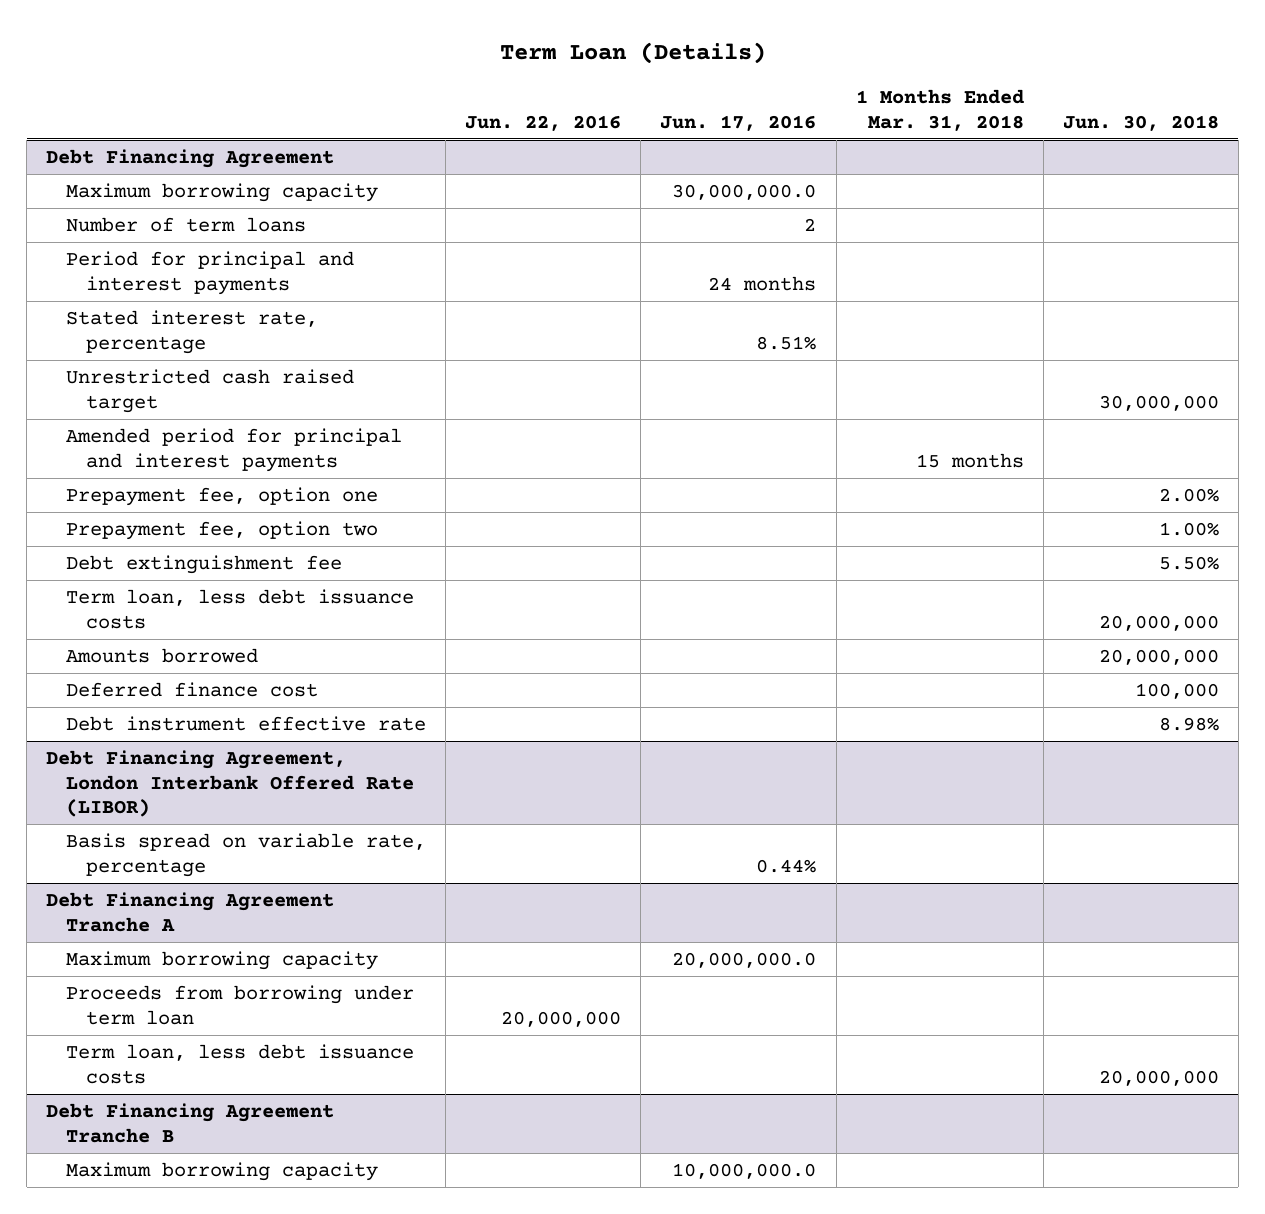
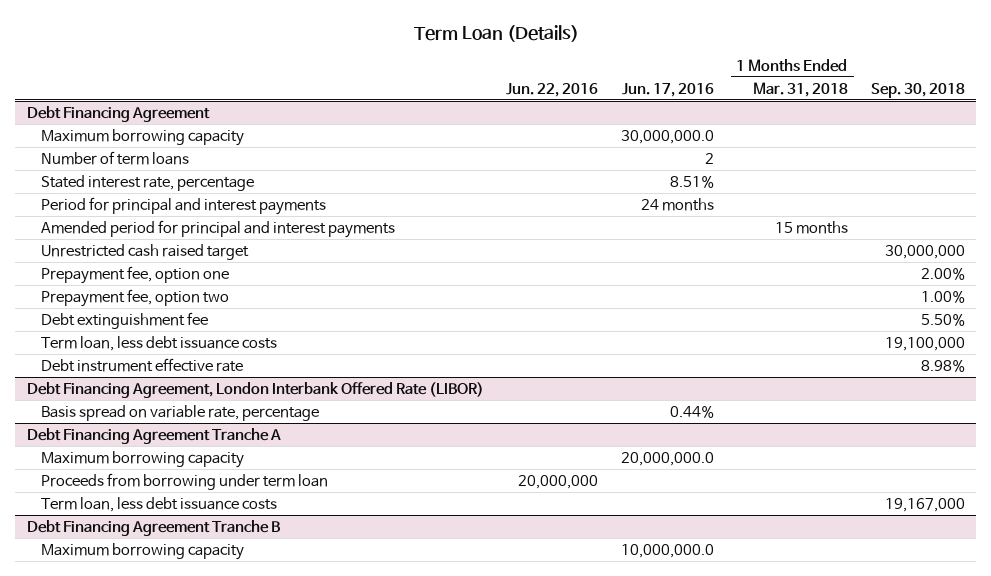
[1062,114,1219,131] Jun. 30, 2018 -> none
none -> [870,82,965,98] Sep. 30, 2018
[66,251,355,295] Period for principal and interest payments -> [40,196,326,215] Period for principal and interest payments
[66,369,355,413] Unrestricted cash raised target -> [40,243,249,260] Unrestricted cash raised target
[66,648,259,664] Amounts borrowed -> none
[66,682,319,698] Deferred finance cost -> none

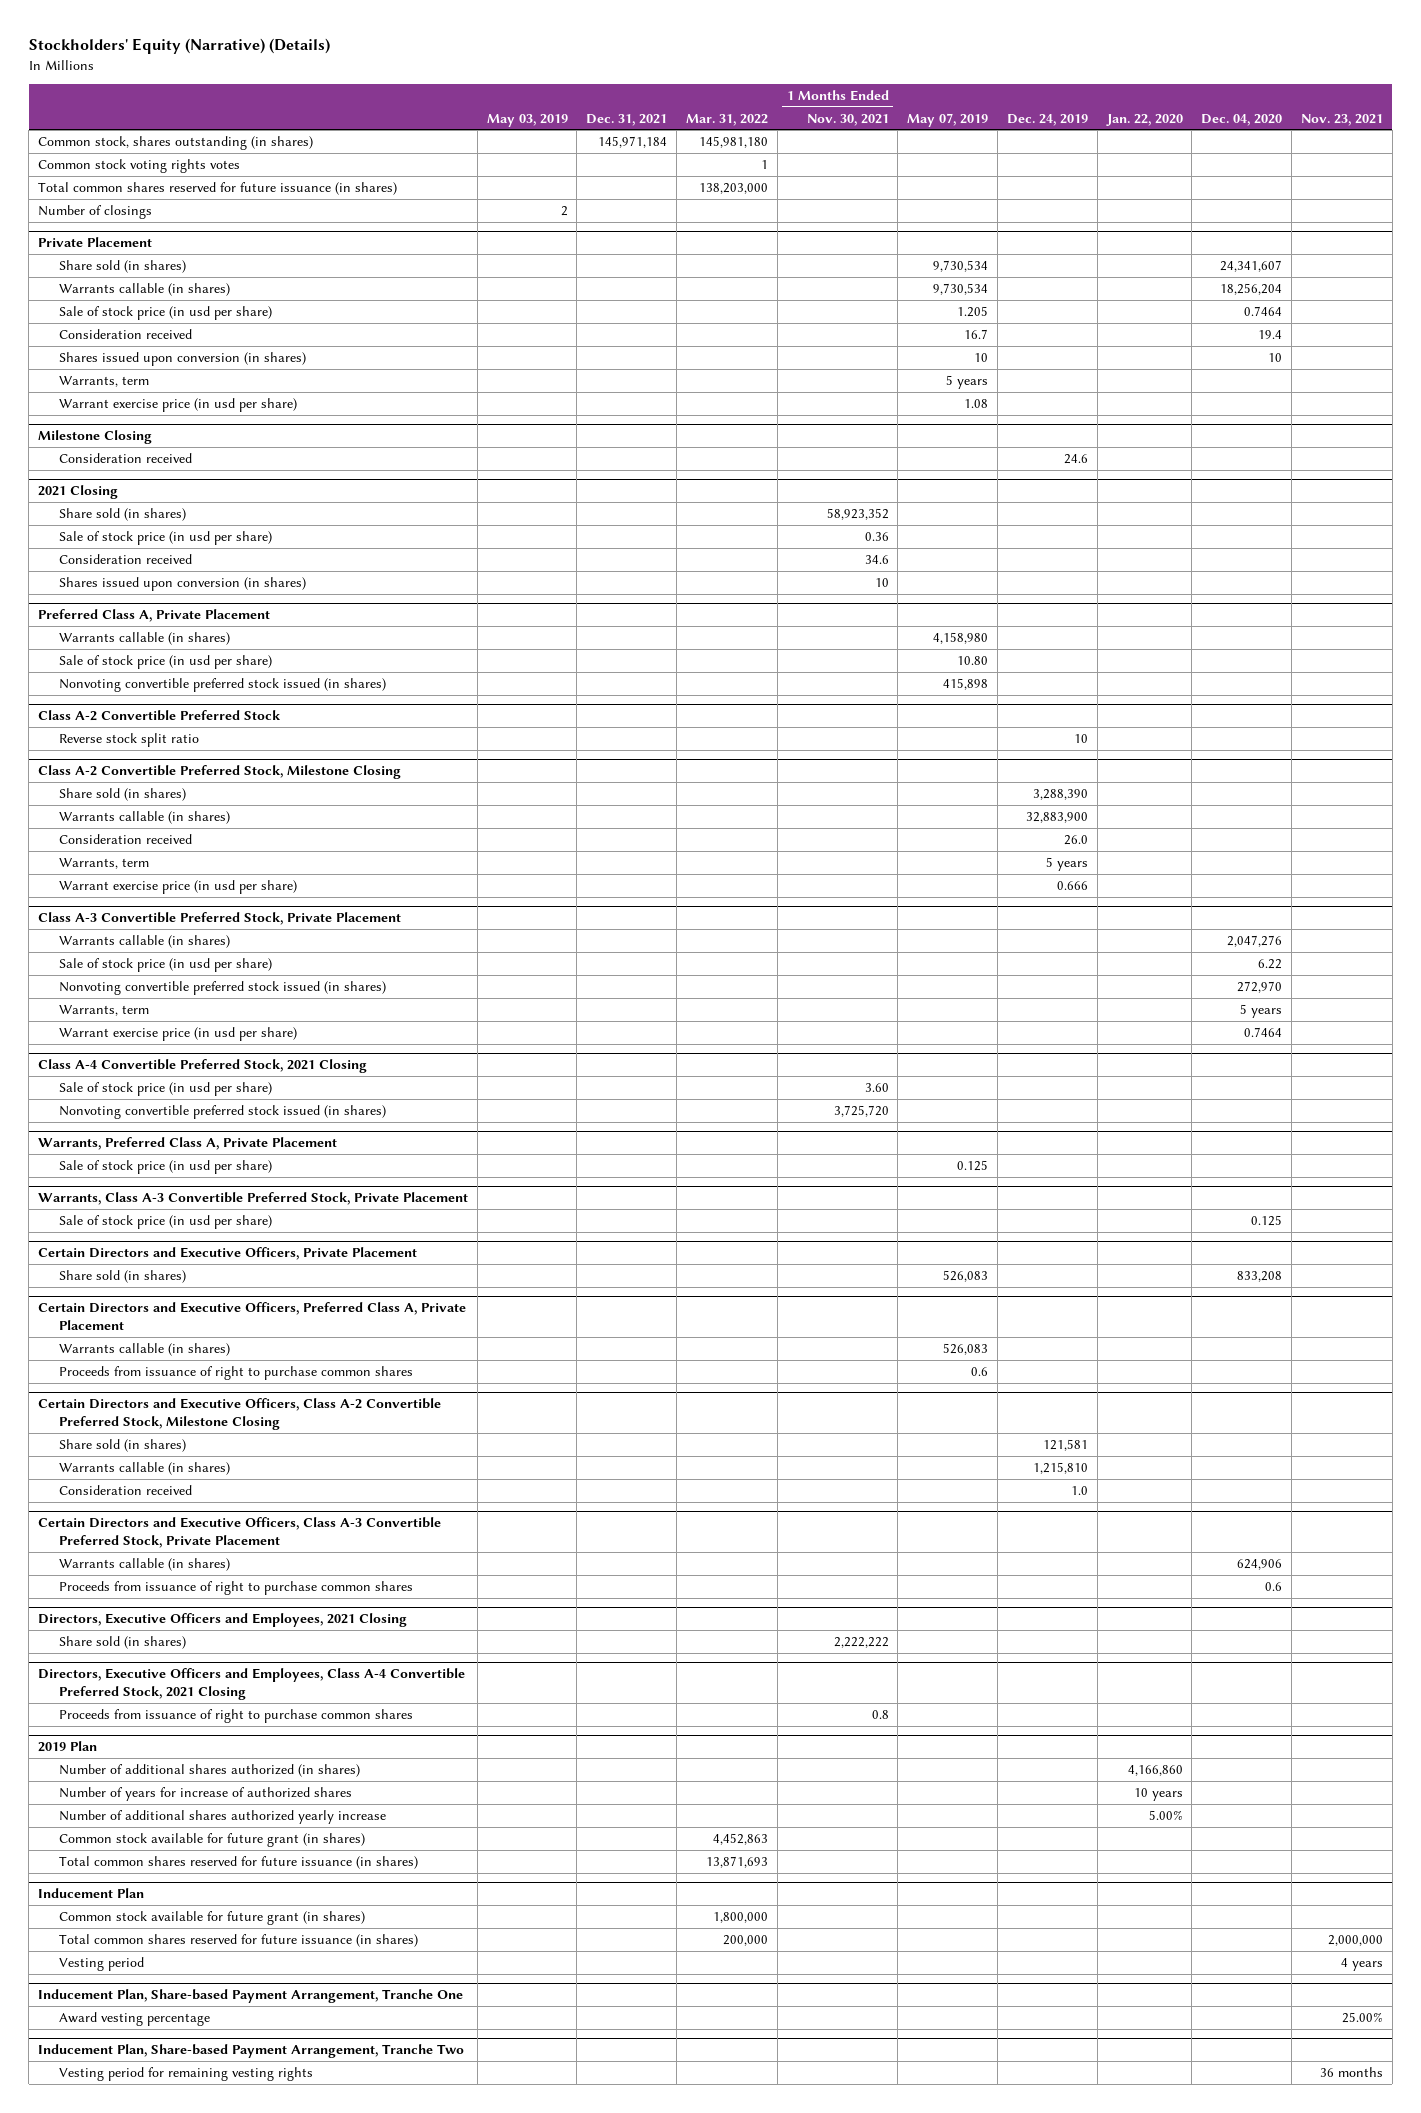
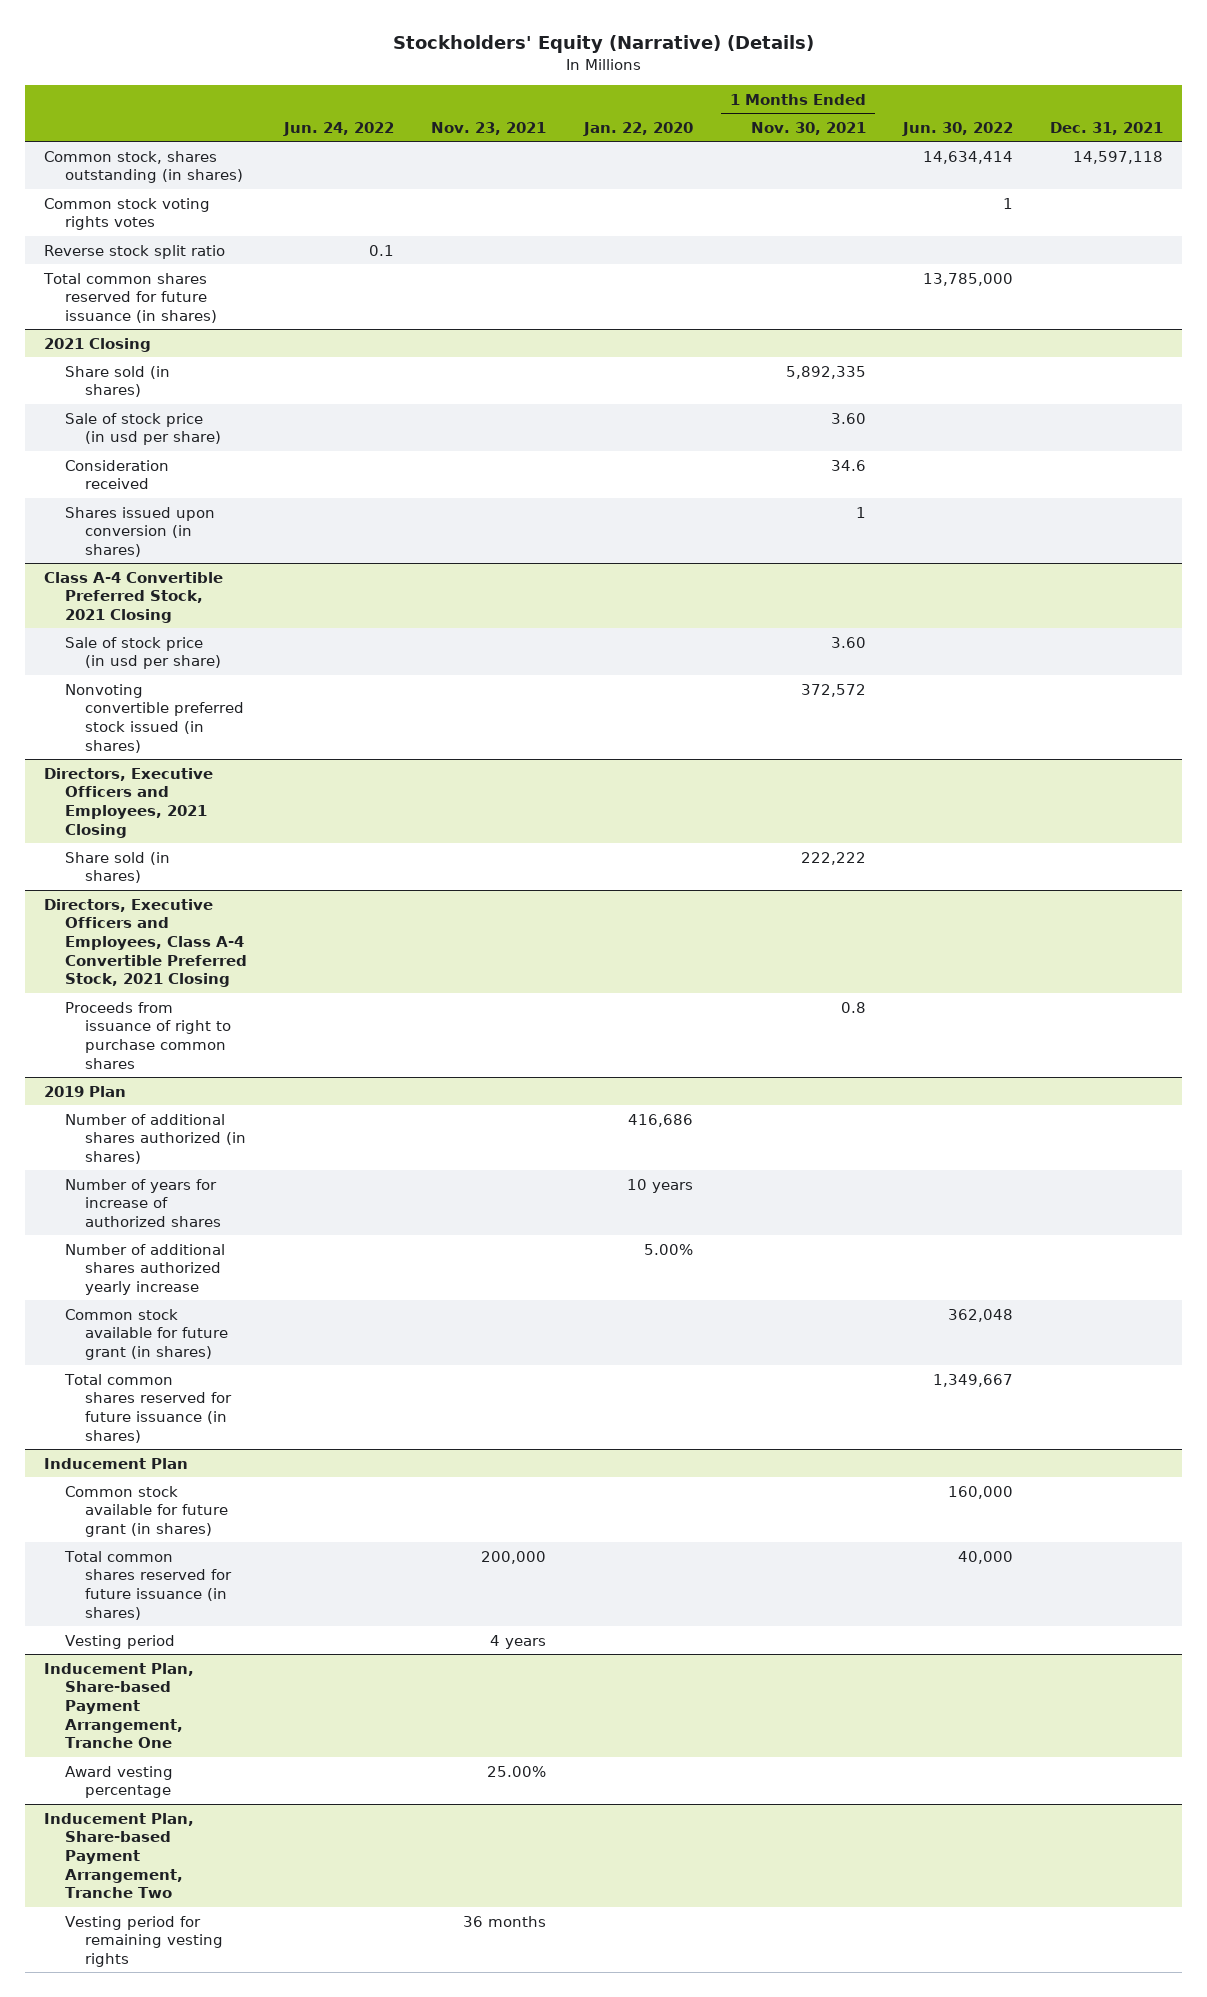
[486,113,568,127] May 03, 2019 -> none
[685,113,768,126] Mar. 31, 2022 -> none
[907,112,989,127] May 07, 2019 -> none
[1006,113,1088,126] Dec. 24, 2019 -> none
[1201,113,1283,126] Dec. 04, 2020 -> none
none -> [283,121,395,136] Jun. 24, 2022
none -> [902,121,1014,136] Jun. 30, 2022
[598,136,668,149] 145,971,184 -> [1073,150,1164,164] 14,597,118
none -> [44,244,226,259] Reverse stock split ratio
[37,205,152,220] Number of closings -> none
[37,237,152,248] Private Placement -> none
[59,260,187,274] Share sold (in shares) -> none
[59,283,231,297] Warrants callable (in shares) -> none
[59,306,273,321] Sale of stock price (in usd per share) -> none
[59,329,193,340] Consideration received -> none
[59,352,307,367] Shares issued upon conversion (in shares) -> none
[59,376,150,388] Warrants, term -> none
[59,398,298,413] Warrant exercise price (in usd per share) -> none
[37,430,152,445] Milestone Closing -> none
[59,453,193,464] Consideration received -> none
[826,508,889,521] 58,923,352 -> [785,365,866,379] 5,892,335
[864,532,889,542] 0.36 -> [830,412,866,424] 3.60
[37,609,270,623] Preferred Class A, Private Placement -> none
[59,632,231,646] Warrants callable (in shares) -> none
[59,655,273,670] Sale of stock price (in usd per share) -> none
[59,678,387,693] Nonvoting convertible preferred stock issued (in shares) -> none
[37,710,281,722] Class A-2 Convertible Preferred Stock -> none
[59,733,200,748] Reverse stock split ratio -> none
[37,765,401,780] Class A-2 Convertible Preferred Stock, Milestone Closing -> none
[59,788,187,802] Share sold (in shares) -> none
[59,811,231,825] Warrants callable (in shares) -> none
[59,834,193,845] Consideration received -> none
[59,858,150,870] Warrants, term -> none
[59,880,298,895] Warrant exercise price (in usd per share) -> none
[37,912,401,926] Class A-3 Convertible Preferred Stock, Private Placement -> none
[59,935,231,949] Warrants callable (in shares) -> none
[59,958,273,973] Sale of stock price (in usd per share) -> none
[59,981,387,996] Nonvoting convertible preferred stock issued (in shares) -> none
[59,1005,150,1017] Warrants, term -> none
[59,1027,298,1042] Warrant exercise price (in usd per share) -> none
[874,578,889,588] 10 -> [855,506,866,518] 1
[37,1137,337,1151] Warrants, Preferred Class A, Private Placement -> none
[59,1160,273,1175] Sale of stock price (in usd per share) -> none
[37,1192,468,1206] Warrants, Class A-3 Convertible Preferred Stock, Private Placement -> none
[59,1215,273,1230] Sale of stock price (in usd per share) -> none
[37,1247,417,1261] Certain Directors and Executive Officers, Private Placement -> none
[59,1270,187,1284] Share sold (in shares) -> none
[37,1302,466,1331] Certain Directors and Executive Officers, Preferred Class A, Private Placement -> none
[59,1343,231,1357] Warrants callable (in shares) -> none
[59,1366,414,1381] Proceeds from issuance of right to purchase common shares -> none
[37,1398,441,1431] Certain Directors and Executive Officers, Class A-2 Convertible Preferred Stock, Milestone Closing -> none
[59,1439,187,1453] Share sold (in shares) -> none
[59,1462,231,1476] Warrants callable (in shares) -> none
[59,1485,193,1496] Consideration received -> none
[37,1517,441,1549] Certain Directors and Executive Officers, Class A-3 Convertible Preferred Stock, Private Placement -> none
[59,1558,231,1572] Warrants callable (in shares) -> none
[59,1581,414,1596] Proceeds from issuance of right to purchase common shares -> none
[833,1105,889,1118] 3,725,720 -> [800,683,866,697] 372,572
[833,1637,889,1649] 2,222,222 -> [800,851,866,865] 222,222
[1127,1765,1183,1777] 4,166,860 -> [627,1113,693,1127] 416,686
[1327,1935,1383,1947] 2,000,000 -> [481,1550,547,1564] 200,000

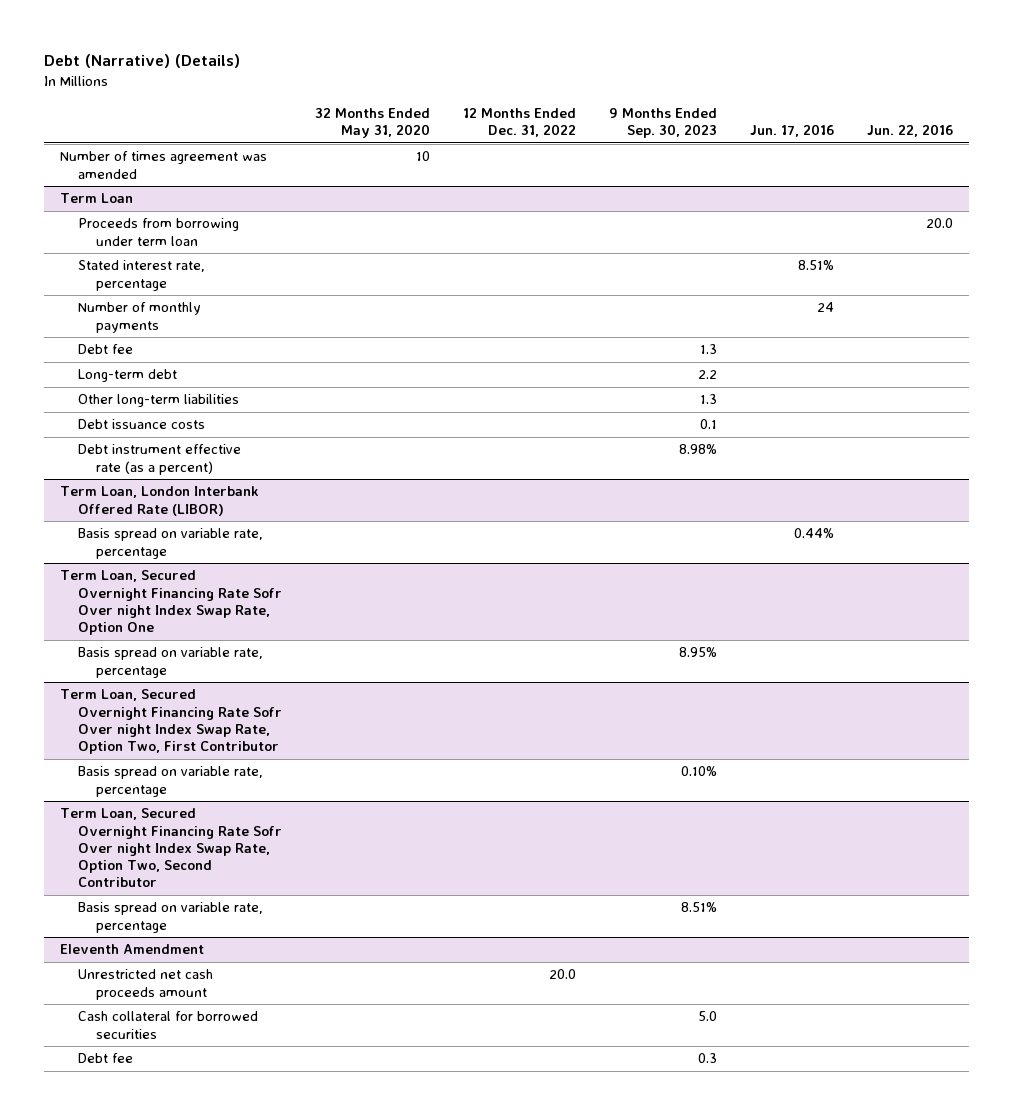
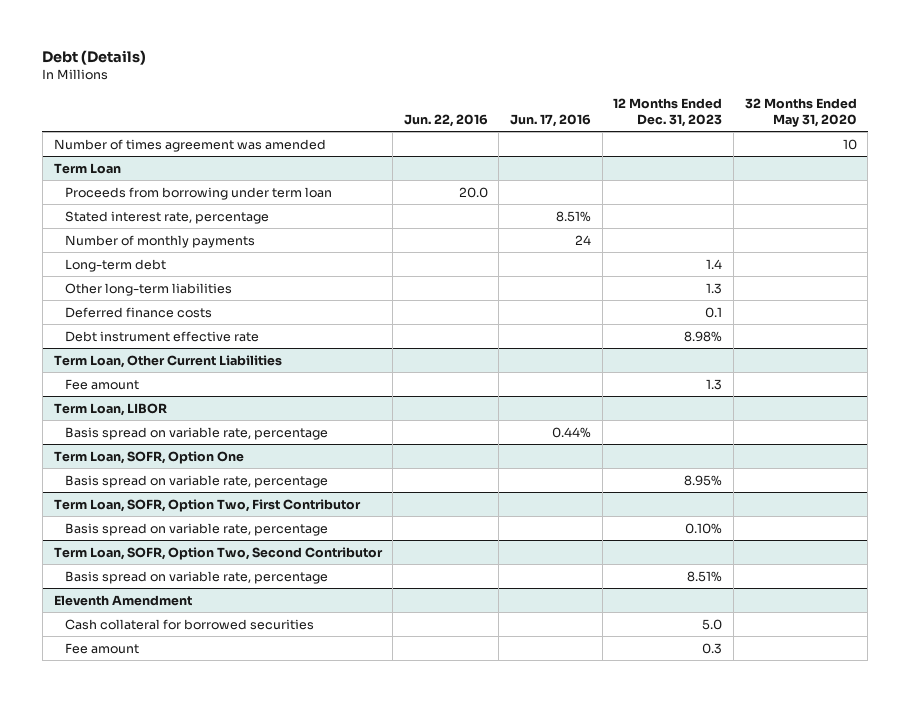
[43,54,240,69] Debt (Narrative) (Details) -> [42,49,147,65] Debt (Details)
[462,107,576,137] 12 Months Ended Dec. 31, 2022 -> none
[608,107,717,138] 9 Months Ended Sep. 30, 2023 -> none
none -> [613,98,723,127] 12 Months Ended Dec. 31, 2023
[77,344,133,355] Debt fee -> none
[77,419,205,430] Debt issuance costs -> [65,306,213,318] Deferred finance costs
[77,444,241,475] Debt instrument effective rate (as a percent) -> [65,330,260,342] Debt instrument effective rate
none -> [53,354,282,368] Term Loan, Other Current Liabilities
none -> [65,378,140,390] Fee amount
[60,486,260,516] Term Loan, London Interbank Offered Rate (LIBOR) -> [53,402,167,416] Term Loan, LIBOR
[60,570,282,635] Term Loan, Secured Overnight Financing Rate Sofr Over night Index Swap Rate, Option One -> [53,450,244,464] Term Loan, SOFR, Option One
[60,689,282,754] Term Loan, Secured Overnight Financing Rate Sofr Over night Index Swap Rate, Option Two, First Contributor -> [53,498,361,512] Term Loan, SOFR, Option Two, First Contributor
[60,808,282,888] Term Loan, Secured Overnight Financing Rate Sofr Over night Index Swap Rate, Option Two, Second Contributor -> [53,546,383,560] Term Loan, SOFR, Option Two, Second Contributor
[77,969,213,1000] Unrestricted net cash proceeds amount -> none
[77,1053,133,1064] Debt fee -> [65,642,140,654] Fee amount

